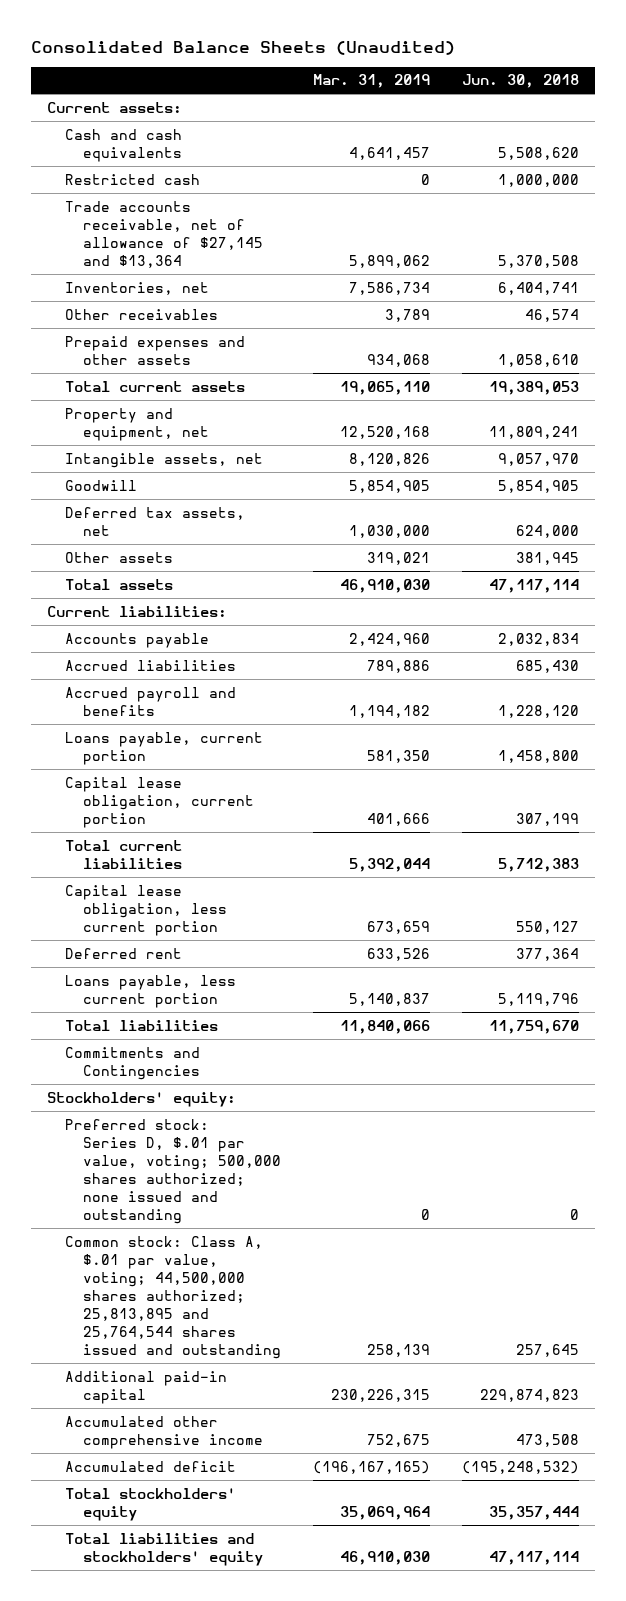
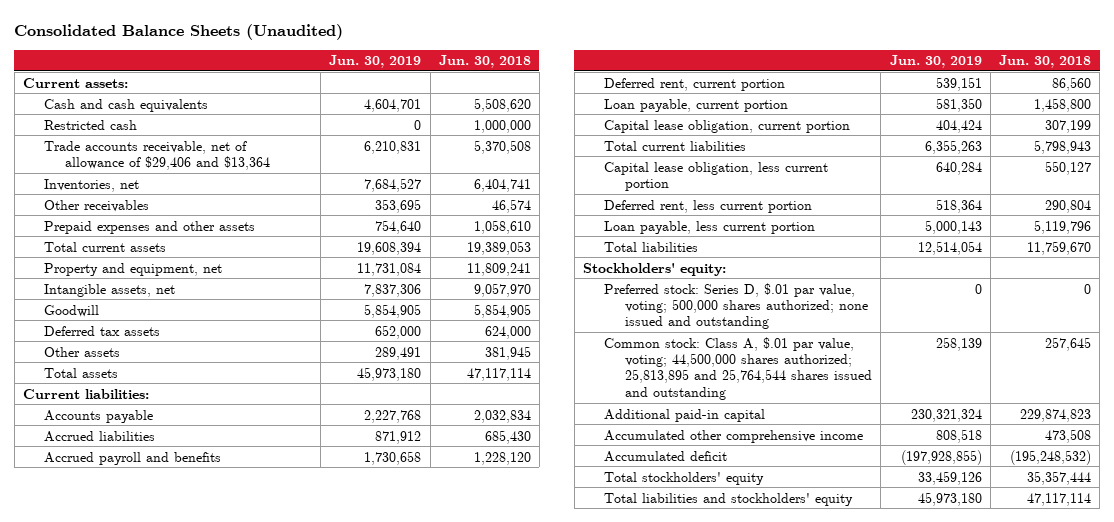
[312,74,430,89] Mar. 31, 2019 -> none
none -> [329,55,422,69] Jun. 30, 2019
[64,200,263,268] Trade accounts receivable, net of allowance of $27,145 and $13,364 -> [43,140,270,170] Trade accounts receivable, net of allowance of $29,406 and $13,364
[64,506,245,536] Deferred tax assets, net -> [43,325,160,336] Deferred tax assets
none -> [604,77,786,91] Deferred rent, current portion
[64,731,263,765] Loans payable, current portion -> [604,98,789,112] Loan payable, current portion
[497,857,579,872] 5,712,383 -> [1034,139,1092,154] 5,798,943
[64,947,182,959] Deferred rent -> [604,199,813,213] Deferred rent, less current portion
[515,947,579,961] 377,364 -> [1045,199,1092,213] 290,804
[64,974,236,1008] Loans payable, less current portion -> [604,220,816,234] Loan payable, less current portion
[64,1046,200,1080] Commitments and Contingencies -> none

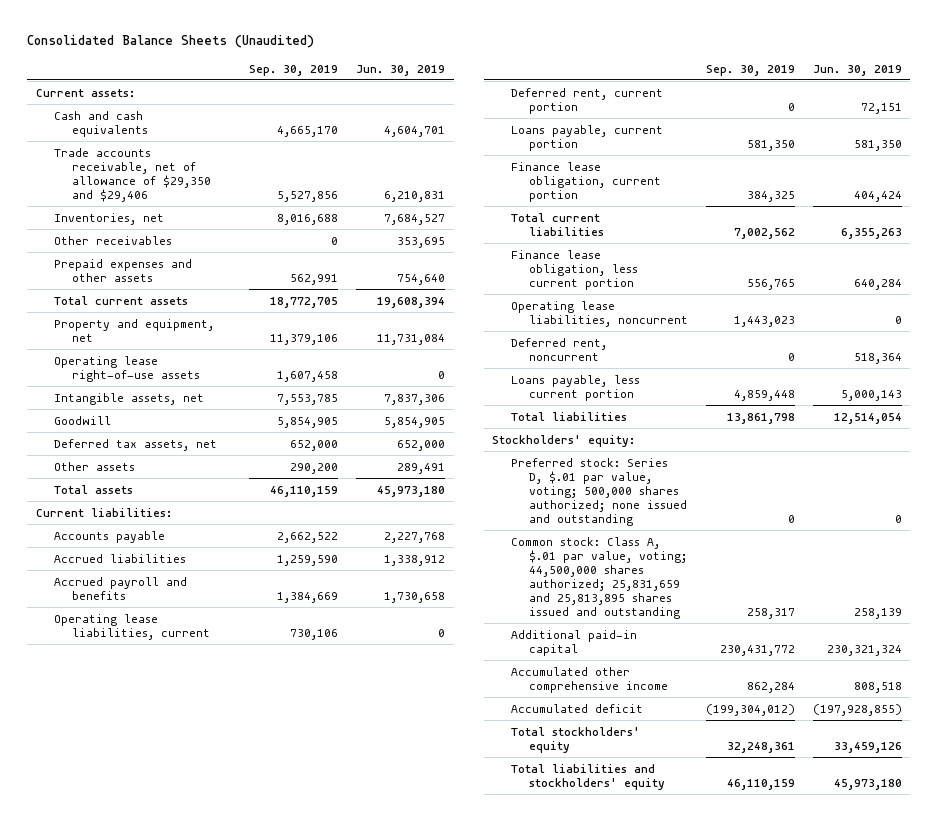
[438,55,531,69] Jun. 30, 2018 -> none
none -> [248,64,338,76] Sep. 30, 2019
[43,119,137,130] Restricted cash -> none
[43,140,270,170] Trade accounts receivable, net of allowance of $29,406 and $13,364 -> [53,147,212,202] Trade accounts receivable, net of allowance of $29,350 and $29,406
none -> [53,355,201,382] Operating lease right-of-use assets
[43,325,160,336] Deferred tax assets -> [53,438,217,451] Deferred tax assets, net
[375,430,422,444] 871,912 -> [383,554,445,566] 1,338,912
none -> [53,613,211,640] Operating lease liabilities, current
[935,76,982,91] 539,151 -> [860,102,902,114] 72,151
[604,98,789,112] Loan payable, current portion -> [510,124,663,151] Loans payable, current portion
[604,119,851,133] Capital lease obligation, current portion -> [510,161,661,202] Finance lease obligation, current portion
[604,161,829,191] Capital lease obligation, less current portion -> [510,249,638,290] Finance lease obligation, less current portion
none -> [510,300,688,327] Operating lease liabilities, noncurrent
[604,199,813,213] Deferred rent, less current portion -> [510,337,607,361] Deferred rent, noncurrent
[604,220,816,234] Loan payable, less current portion -> [510,374,640,401] Loans payable, less current portion
[604,336,873,400] Common stock: Class A, $.01 par value, voting; 44,500,000 shares authorized; 25,813,895 and 25,764,544 shares issued and outstanding -> [510,536,687,619] Common stock: Class A, $.01 par value, voting; 44,500,000 shares authorized; 25,831,659 and 25,813,895 shares issued and outstanding

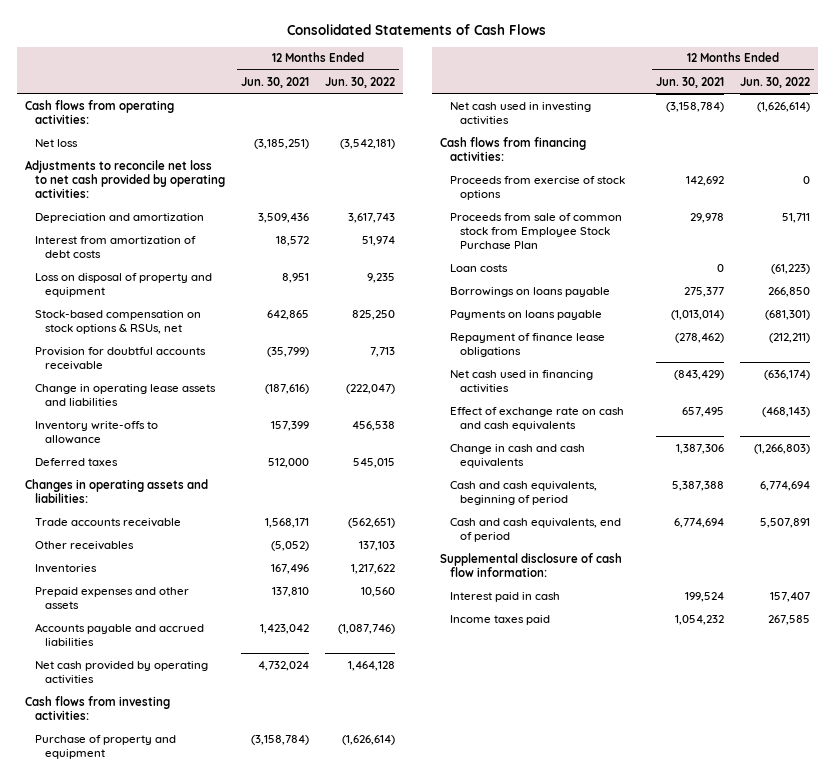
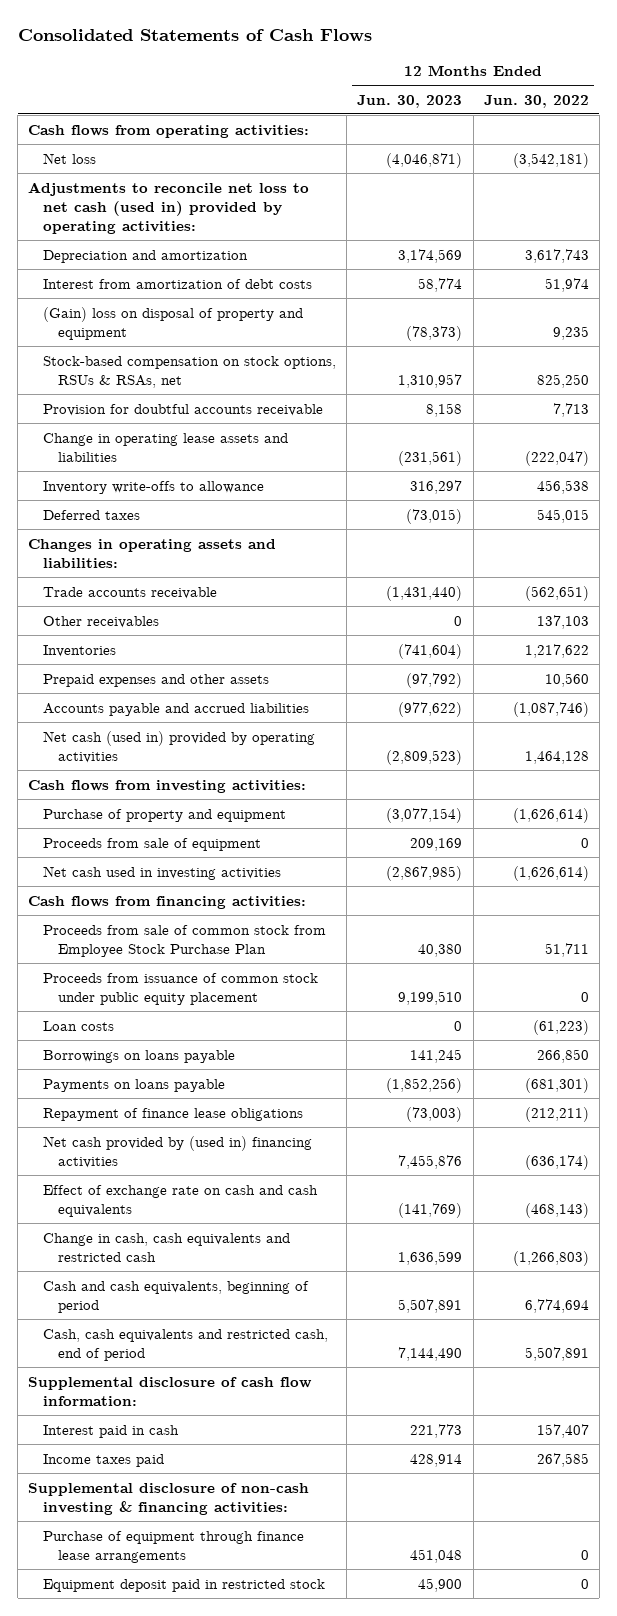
[240,76,309,88] Jun. 30, 2021 -> none
none -> [357,94,463,108] Jun. 30, 2023
[24,159,225,198] Adjustments to reconcile net loss to net cash provided by operating activities: -> [28,181,310,234] Adjustments to reconcile net loss to net cash (used in) provided by operating activities:
[34,272,212,297] Loss on disposal of property and equipment -> [43,306,304,340] (Gain) loss on disposal of property and equipment
[34,309,201,334] Stock-based compensation on stock options & RSUs, net -> [43,355,337,388] Stock-based compensation on stock options, RSUs & RSAs, net
[34,660,208,684] Net cash provided by operating activities -> [43,730,316,763] Net cash (used in) provided by operating activities
none -> [43,837,262,851] Proceeds from sale of equipment
[449,175,625,200] Proceeds from exercise of stock options -> none
none -> [43,972,319,1005] Proceeds from issuance of common stock under public equity placement
[449,369,593,393] Net cash used in financing activities -> [43,1135,313,1168] Net cash provided by (used in) financing activities
[449,443,585,468] Change in cash and cash equivalents -> [43,1232,291,1262] Change in cash, cash equivalents and restricted cash
[449,517,621,542] Cash and cash equivalents, end of period -> [43,1328,329,1361] Cash, cash equivalents and restricted cash, end of period
none -> [28,1482,310,1515] Supplemental disclosure of non-cash investing & financing activities:
none -> [43,1530,305,1563] Purchase of equipment through finance lease arrangements
none -> [43,1578,326,1592] Equipment deposit paid in restricted stock

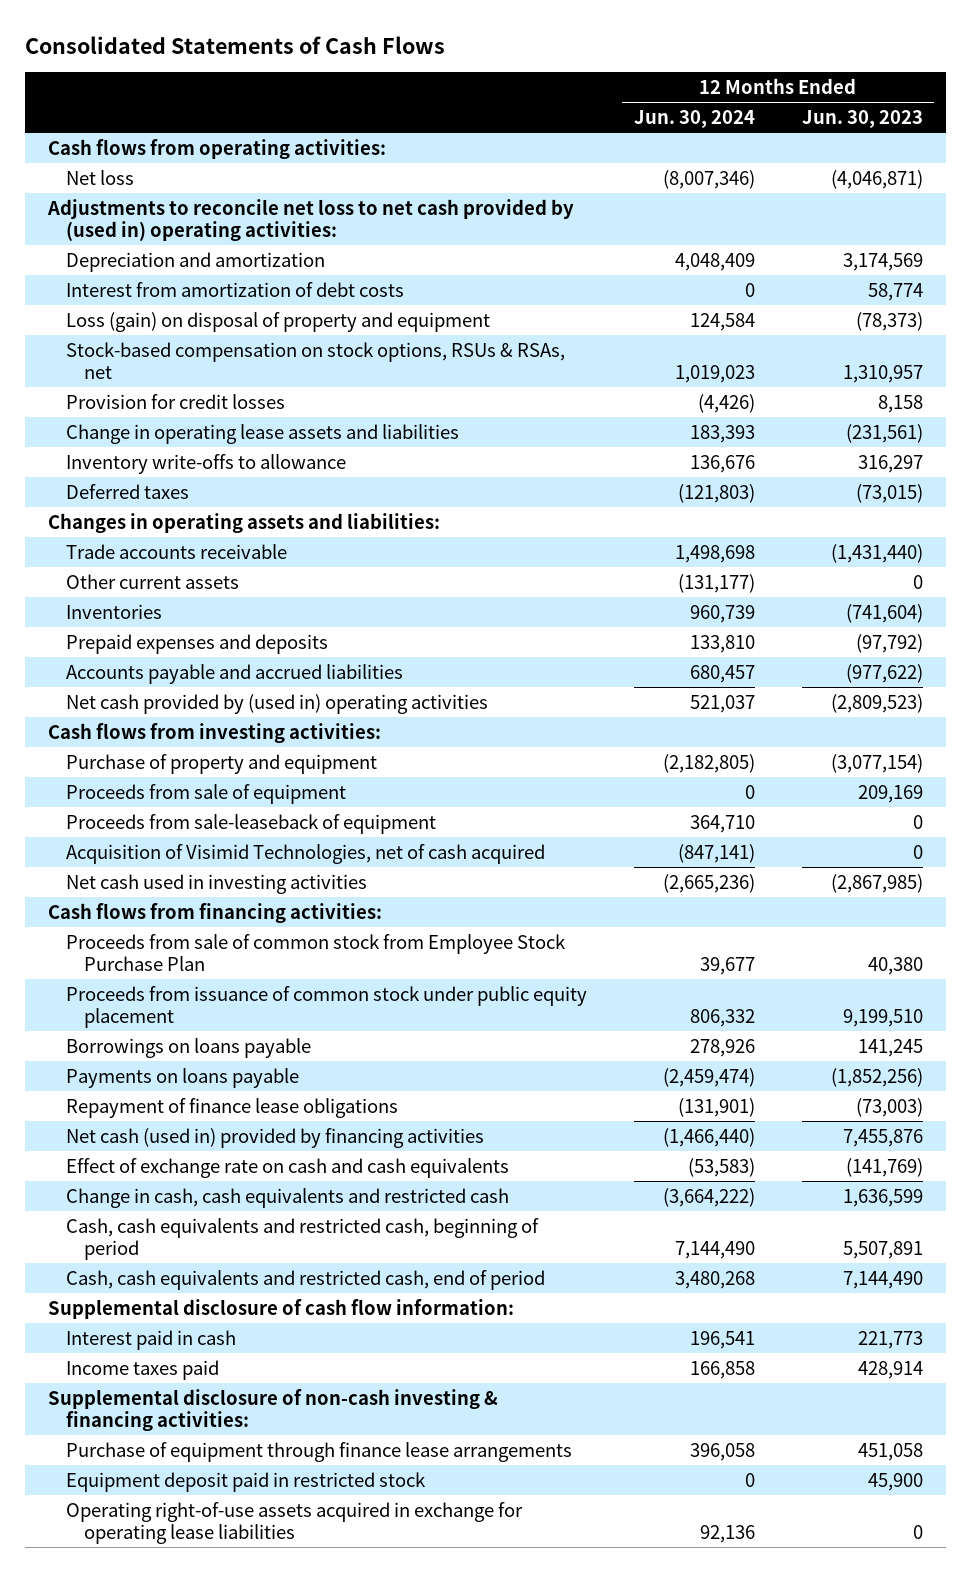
[483,94,589,108] Jun. 30, 2022 -> none
none -> [633,110,755,129] Jun. 30, 2024
[28,181,310,234] Adjustments to reconcile net loss to net cash (used in) provided by operating activities: -> [47,198,575,241] Adjustments to reconcile net loss to net cash provided by (used in) operating activities:
[43,306,304,340] (Gain) loss on disposal of property and equipment -> [66,311,491,332] Loss (gain) on disposal of property and equipment
[43,403,324,416] Provision for doubtful accounts receivable -> [66,393,286,409] Provision for credit losses
[43,615,160,628] Other receivables -> none
none -> [66,573,240,589] Other current assets
[43,673,270,687] Prepaid expenses and other assets -> [66,633,329,654] Prepaid expenses and deposits
[43,730,316,763] Net cash (used in) provided by operating activities -> [66,693,489,714] Net cash provided by (used in) operating activities
none -> [66,813,437,834] Proceeds from sale-leaseback of equipment
none -> [66,843,546,864] Acquisition of Visimid Technologies, net of cash acquired
[43,1020,115,1031] Loan costs -> none
[43,1135,313,1168] Net cash provided by (used in) financing activities -> [66,1127,485,1148] Net cash (used in) provided by financing activities
[43,1280,310,1313] Cash and cash equivalents, beginning of period -> [66,1217,540,1260] Cash, cash equivalents and restricted cash, beginning of period
[410,1548,463,1563] 451,048 -> [857,1442,923,1461] 451,058
none -> [66,1501,524,1544] Operating right-of-use assets acquired in exchange for operating lease liabilities

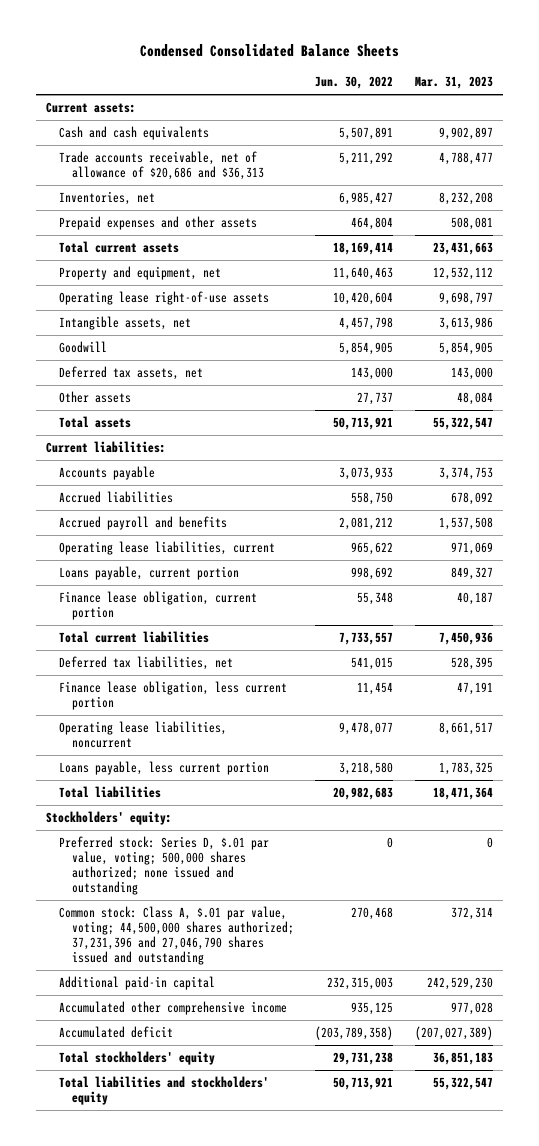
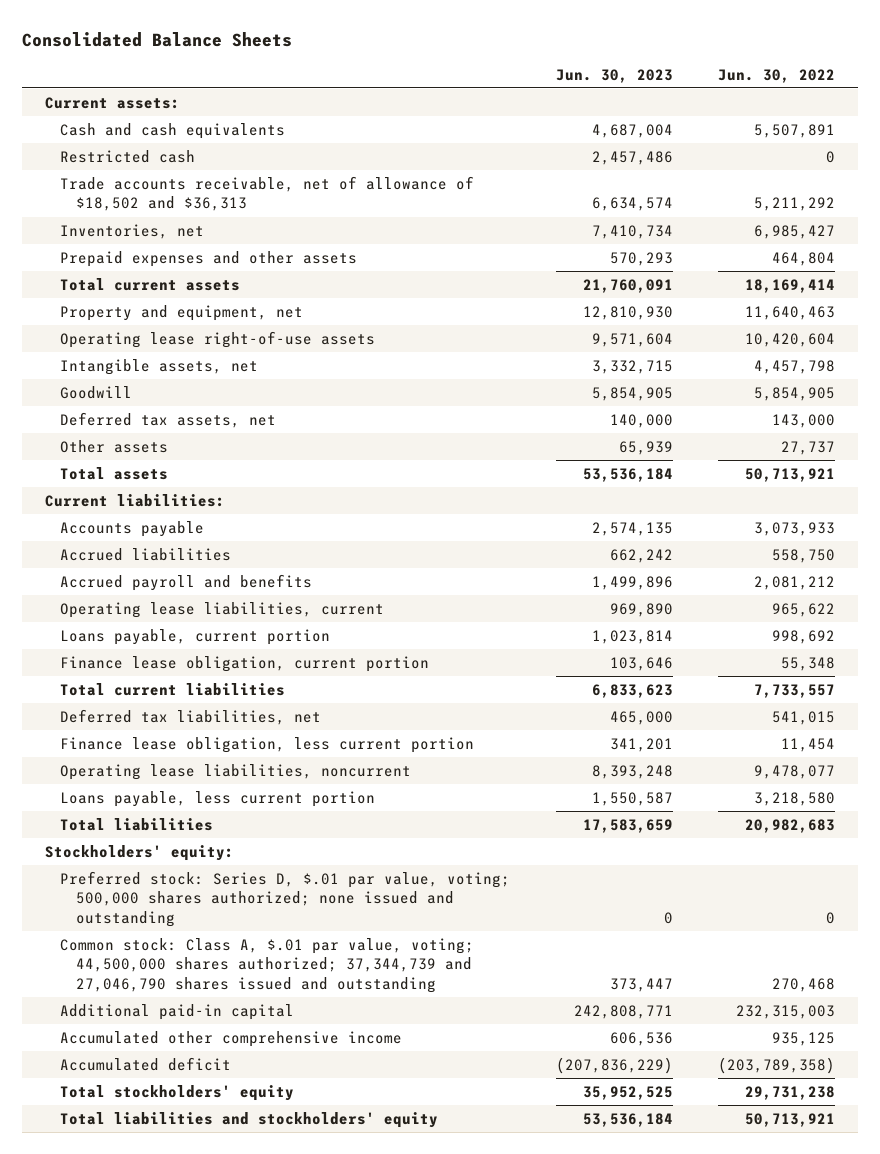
[139,44,399,58] Condensed Consolidated Balance Sheets -> [21,31,292,47] Consolidated Balance Sheets
[414,76,493,90] Mar. 31, 2023 -> none
none -> [555,68,673,83] Jun. 30, 2023
none -> [60,149,196,163] Restricted cash
[59,151,264,181] Trade accounts receivable, net of allowance of $20,686 and $36,313 -> [60,175,475,212] Trade accounts receivable, net of allowance of $18,502 and $36,313
[59,906,294,966] Common stock: Class A, $.01 par value, voting; 44,500,000 shares authorized; 37,231,396 and 27,046,790 shares issued and outstanding -> [60,937,475,993] Common stock: Class A, $.01 par value, voting; 44,500,000 shares authorized; 37,344,739 and 27,046,790 shares issued and outstanding

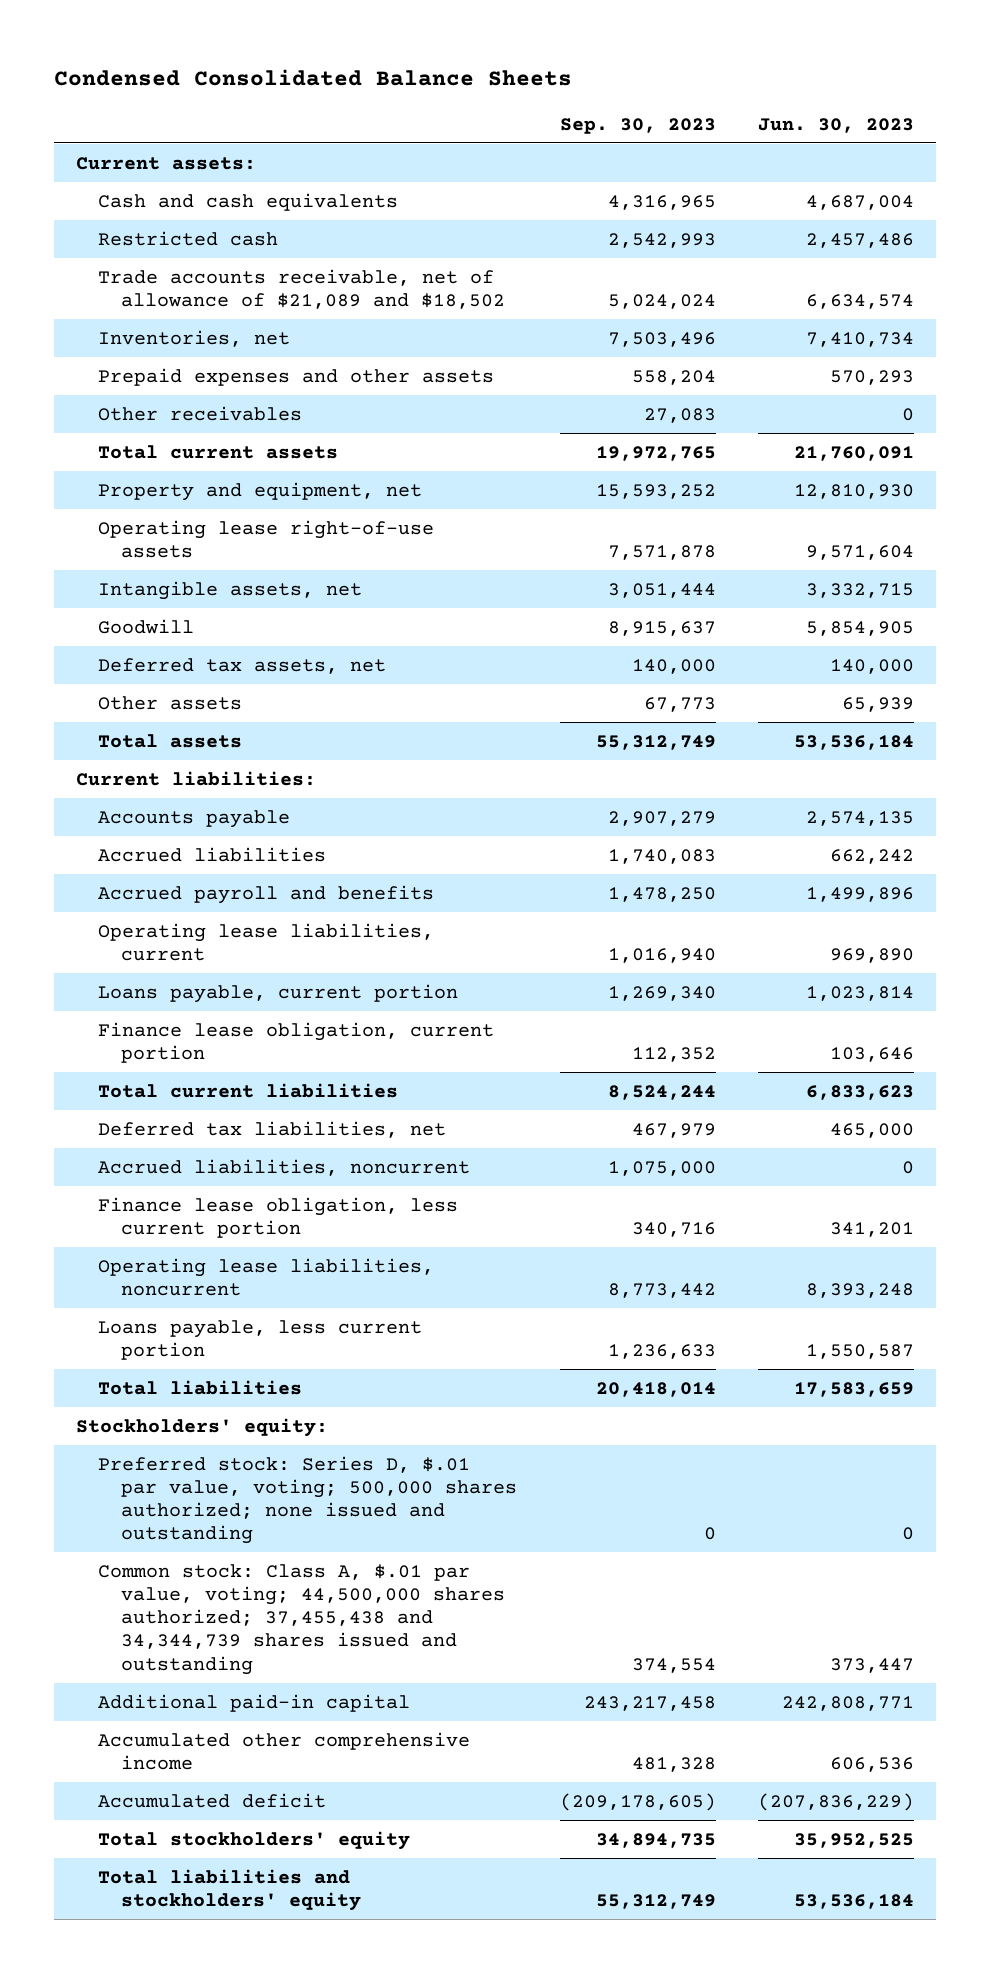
[21,31,292,47] Consolidated Balance Sheets -> [54,69,573,87] Condensed Consolidated Balance Sheets
[718,68,836,83] Jun. 30, 2022 -> none
none -> [559,117,716,134] Sep. 30, 2023
[60,175,475,212] Trade accounts receivable, net of allowance of $18,502 and $36,313 -> [98,268,506,309] Trade accounts receivable, net of allowance of $21,089 and $18,502
none -> [98,405,303,421] Other receivables
none -> [98,1158,471,1176] Accrued liabilities, noncurrent
[60,937,475,993] Common stock: Class A, $.01 par value, voting; 44,500,000 shares authorized; 37,344,739 and 27,046,790 shares issued and outstanding -> [98,1563,506,1675] Common stock: Class A, $.01 par value, voting; 44,500,000 shares authorized; 37,455,438 and 34,344,739 shares issued and outstanding

